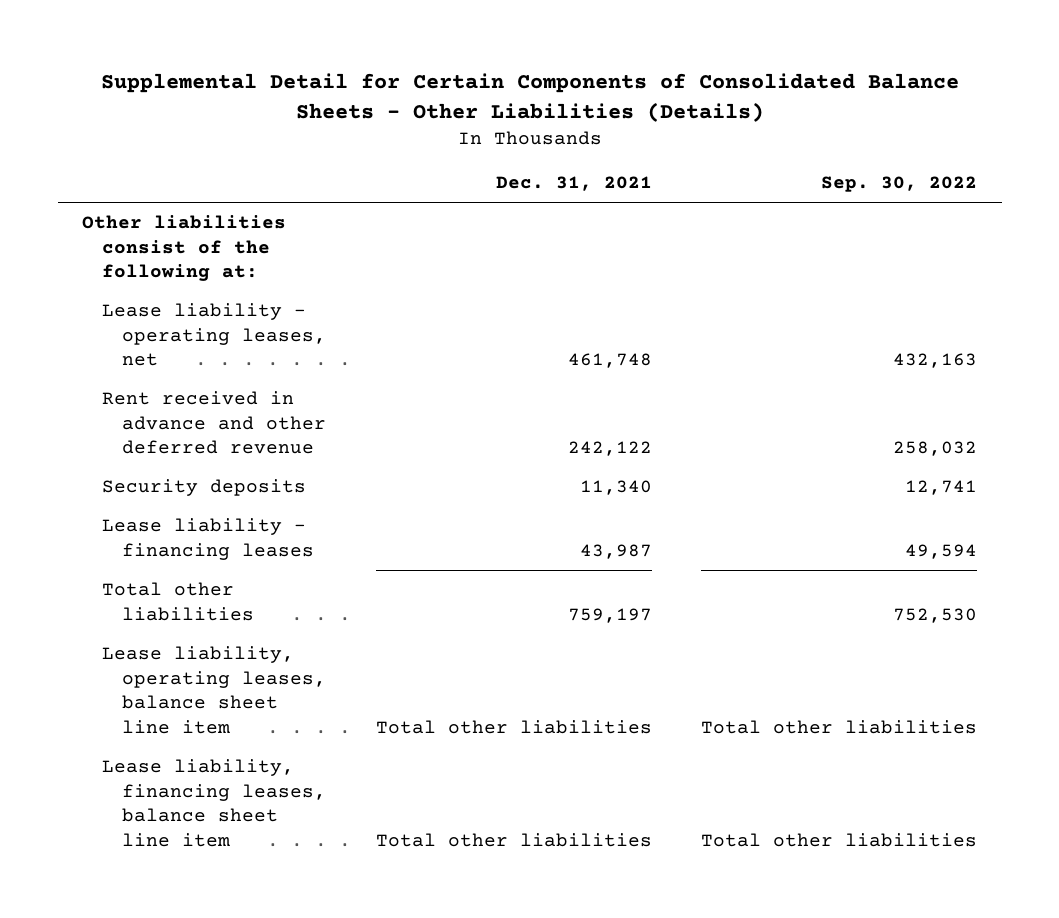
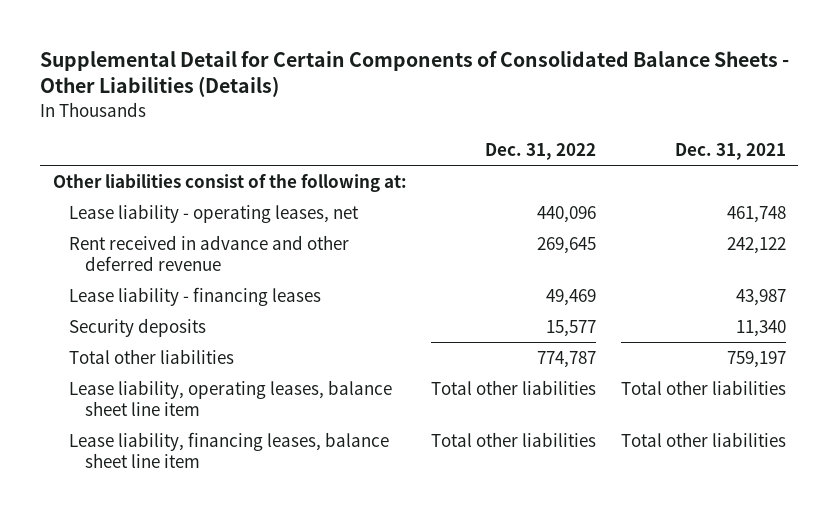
[820,176,977,193] Sep. 30, 2022 -> none
none -> [485,142,597,160] Dec. 31, 2022
[102,479,307,497] Security deposits -> [68,317,206,337] Security deposits

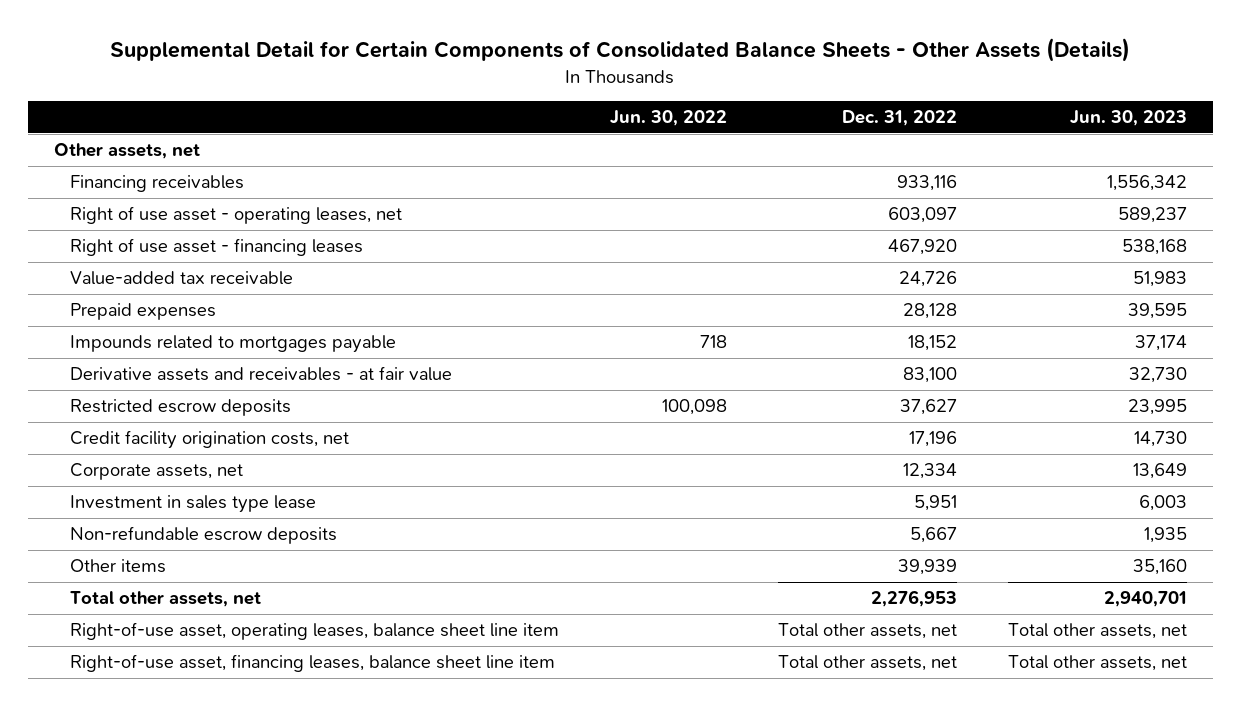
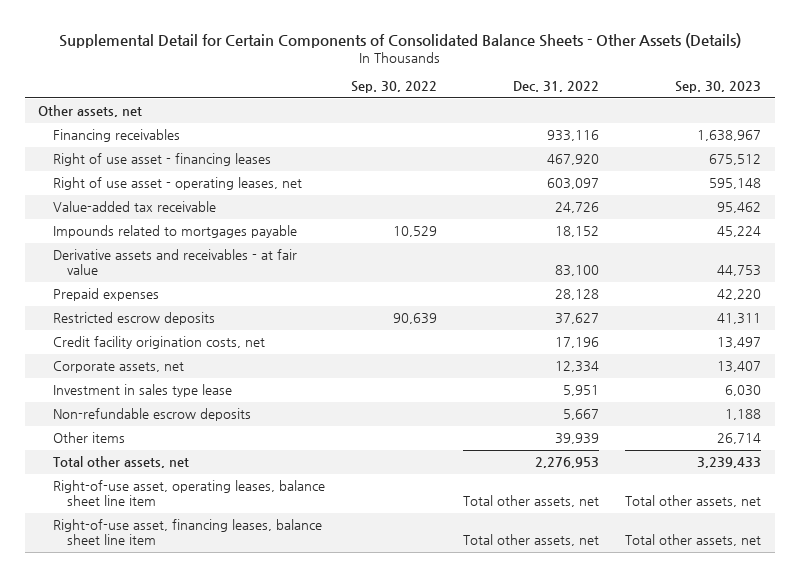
[610,110,728,127] Jun. 30, 2022 -> none
[1070,110,1188,127] Jun. 30, 2023 -> none
none -> [350,81,437,94] Sep. 30, 2022
none -> [675,81,762,94] Sep. 30, 2023
[70,206,403,225] Right of use asset - operating leases, net -> [52,177,302,191] Right of use asset - operating leases, net
[70,303,217,321] Prepaid expenses -> [52,288,159,302] Prepaid expenses

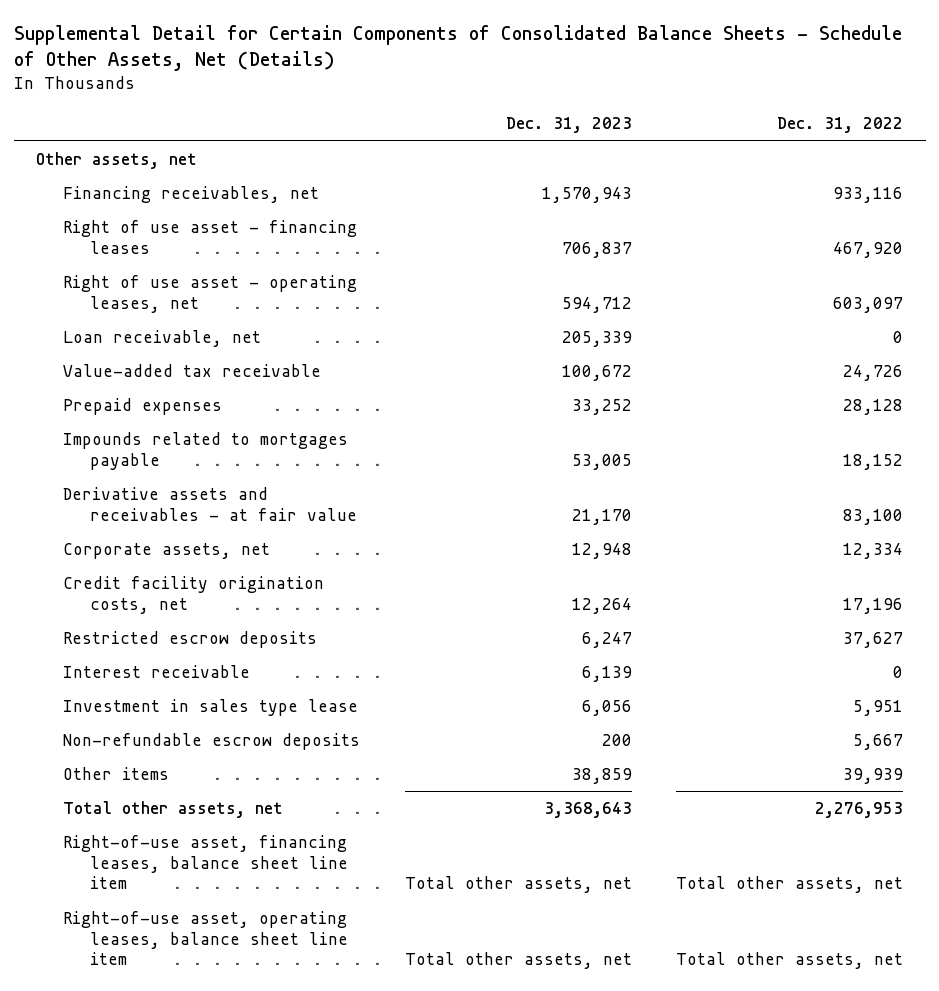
[58,32,741,48] Supplemental Detail for Certain Components of Consolidated Balance Sheets - Other Assets (Details) -> [13,25,902,72] Supplemental Detail for Certain Components of Consolidated Balance Sheets - Schedule of Other Assets, Net (Details)
[350,81,437,94] Sep. 30, 2022 -> none
[675,81,762,94] Sep. 30, 2023 -> none
none -> [505,117,632,134] Dec. 31, 2023
[52,129,180,143] Financing receivables -> [62,185,319,203] Financing receivables, net
none -> [62,329,261,347] Loan receivable, net
[52,288,159,302] Prepaid expenses -> [62,397,222,415] Prepaid expenses
[52,336,265,350] Credit facility origination costs, net -> [62,575,324,614] Credit facility origination costs, net
[52,312,215,326] Restricted escrow deposits -> [62,630,317,648] Restricted escrow deposits
none -> [62,664,250,678] Interest receivable
[52,480,325,507] Right-of-use asset, operating leases, balance sheet line item -> [62,910,348,966] Right-of-use asset, operating leases, balance sheet line item

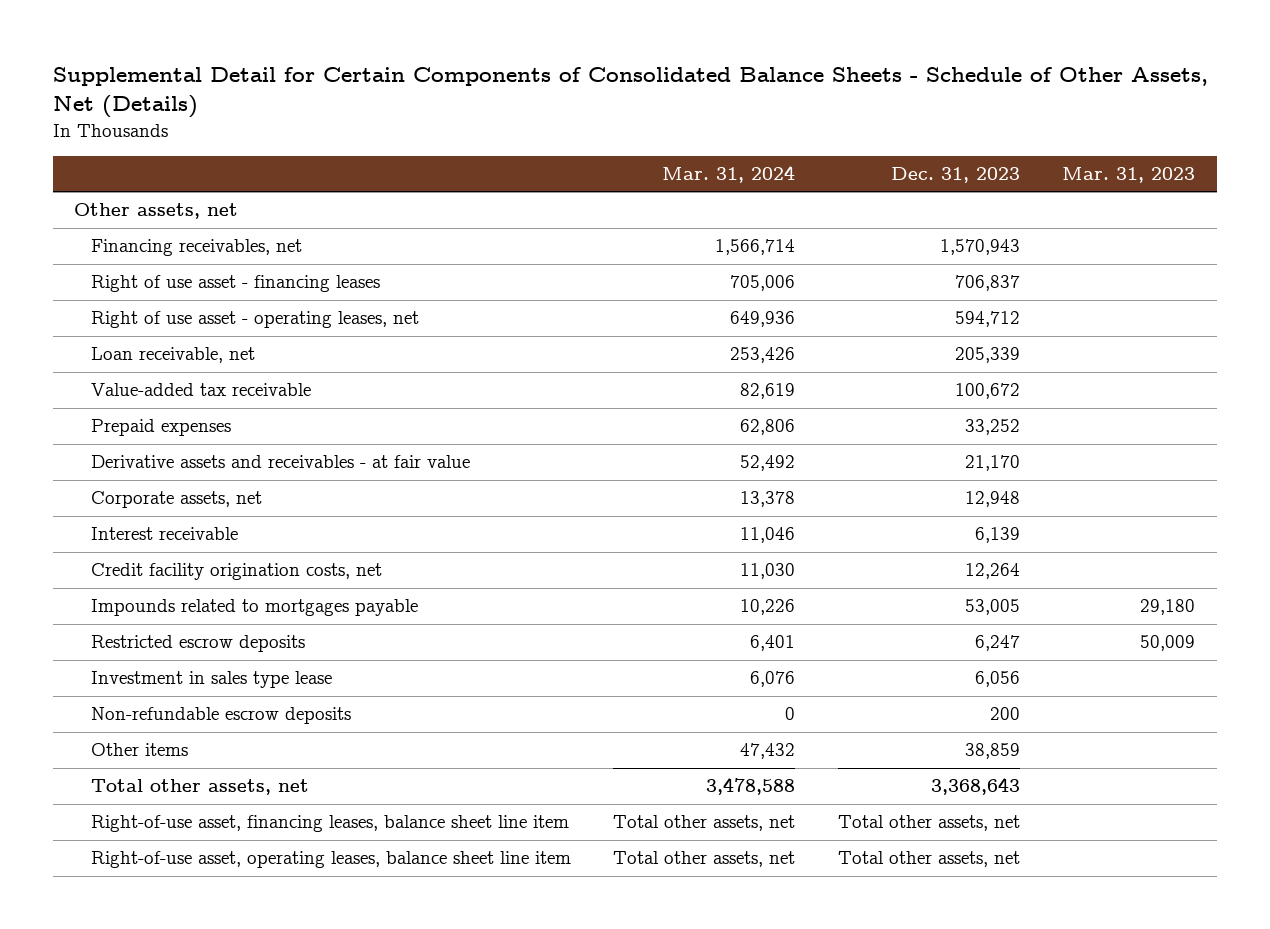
[777,117,904,134] Dec. 31, 2022 -> none
none -> [662,165,796,184] Mar. 31, 2024
none -> [1062,167,1196,184] Mar. 31, 2023
[62,664,250,678] Interest receivable -> [90,527,238,541] Interest receivable
[62,431,348,470] Impounds related to mortgages payable -> [90,599,418,617] Impounds related to mortgages payable

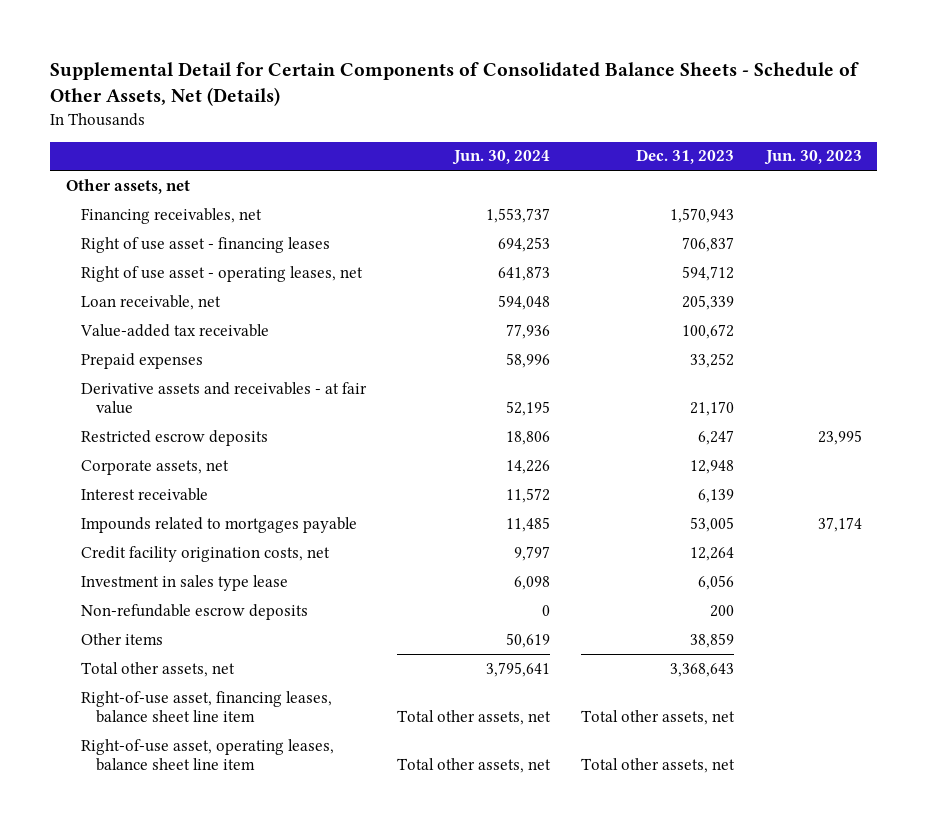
[662,165,796,184] Mar. 31, 2024 -> none
[1062,167,1196,184] Mar. 31, 2023 -> none
none -> [452,150,551,166] Jun. 30, 2024
none -> [763,150,862,166] Jun. 30, 2023
[90,635,305,653] Restricted escrow deposits -> [80,429,268,446] Restricted escrow deposits
[90,563,382,581] Credit facility origination costs, net -> [80,545,330,562] Credit facility origination costs, net

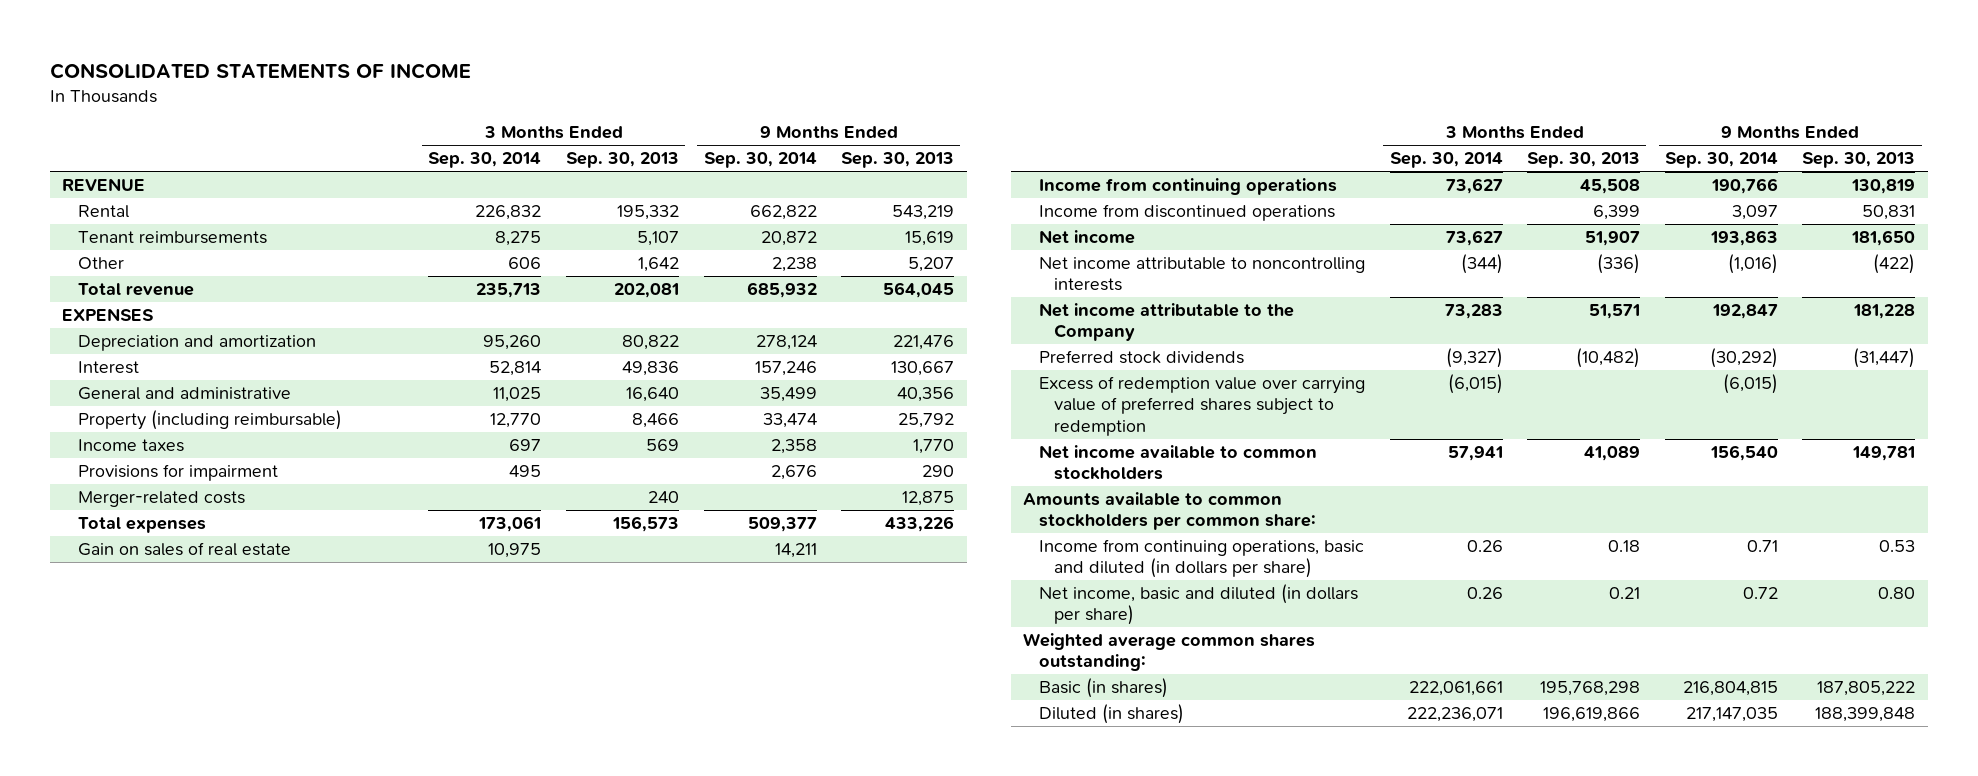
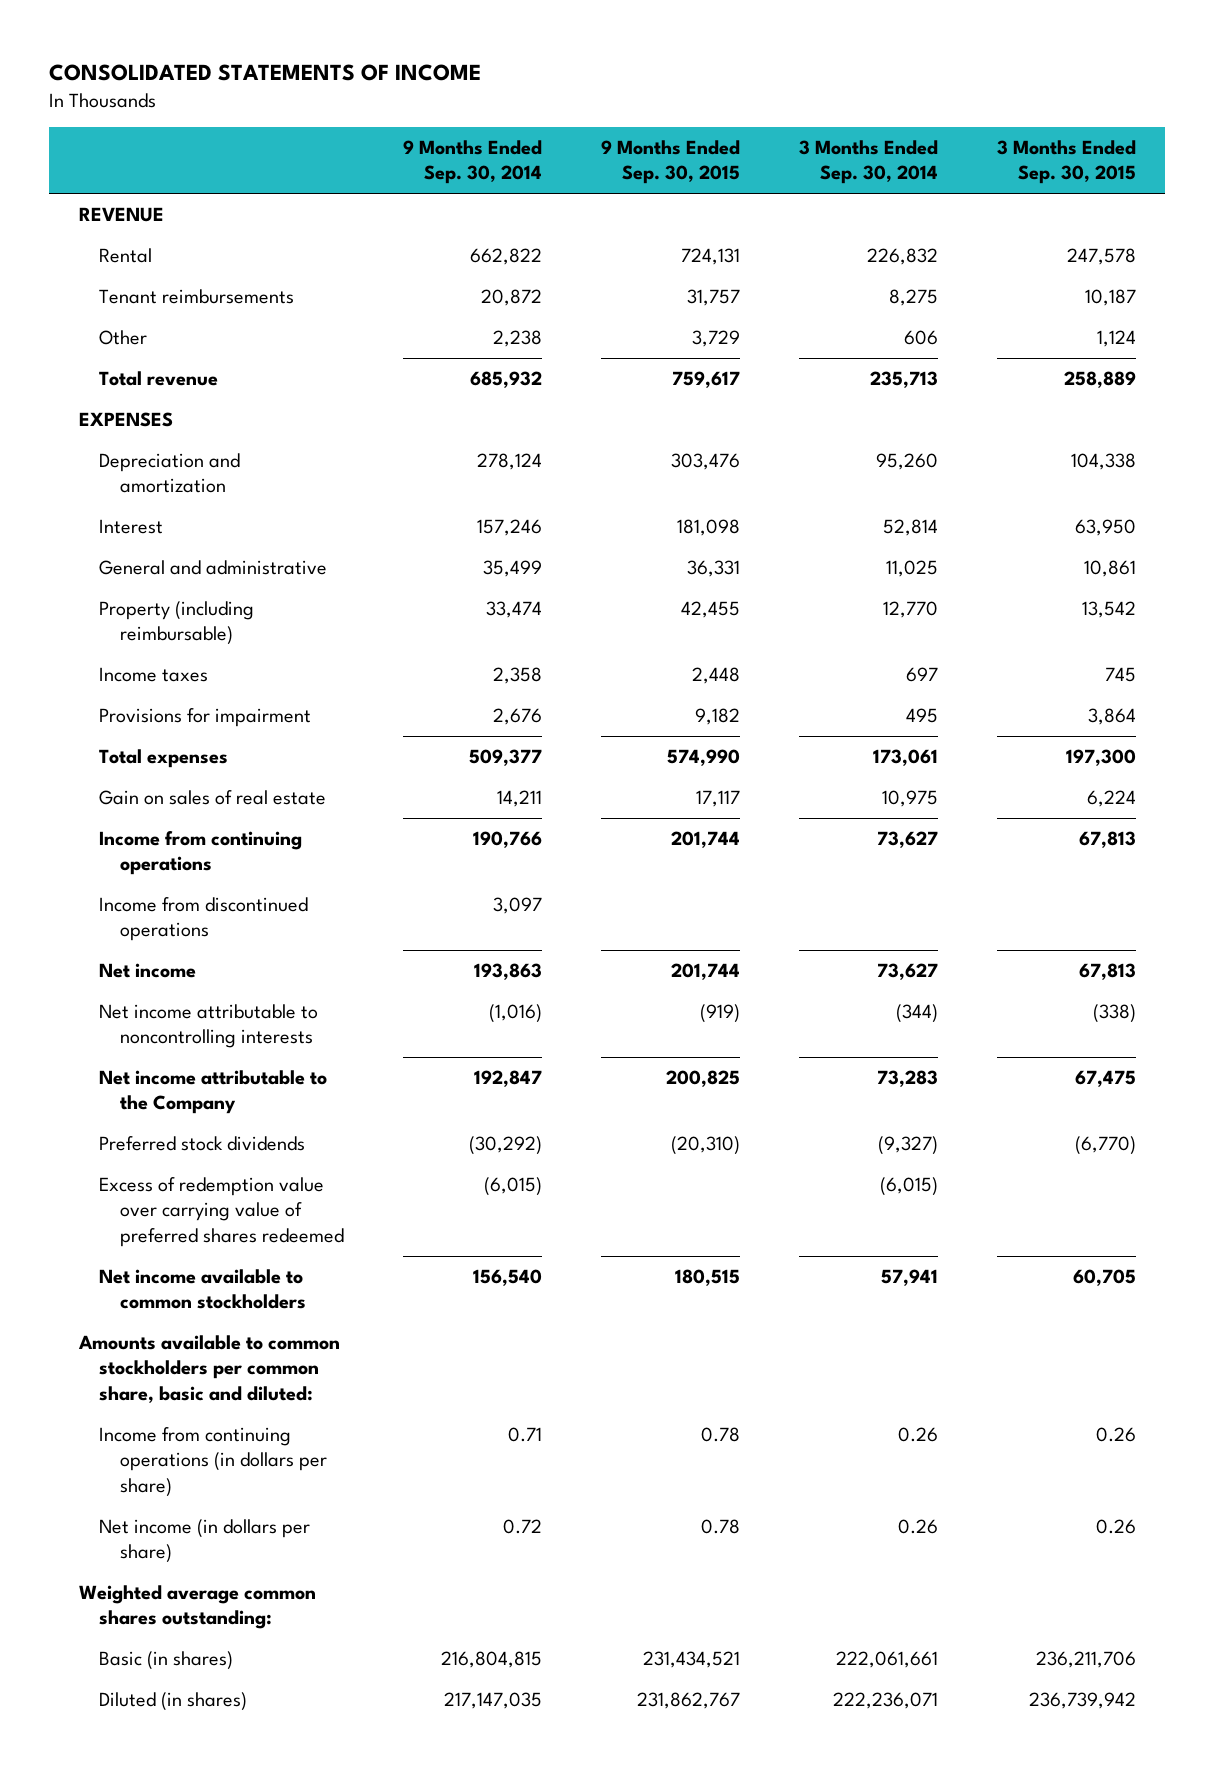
[566,152,680,169] Sep. 30, 2013 -> none
[841,152,955,169] Sep. 30, 2013 -> none
none -> [600,139,740,185] 9 Months Ended Sep. 30, 2015
none -> [996,139,1136,185] 3 Months Ended Sep. 30, 2015
[77,491,245,508] Merger-related costs -> none
[1038,376,1365,436] Excess of redemption value over carrying value of preferred shares subject to redemption -> [99,1177,345,1247] Excess of redemption value over carrying value of preferred shares redeemed
[1023,492,1316,531] Amounts available to common stockholders per common share: -> [77,1335,340,1403] Amounts available to common stockholders per common share, basic and diluted:
[1038,539,1364,579] Income from continuing operations, basic and diluted (in dollars per share) -> [99,1427,328,1497] Income from continuing operations (in dollars per share)
[1038,584,1358,626] Net income, basic and diluted (in dollars per share) -> [99,1519,311,1564] Net income (in dollars per share)

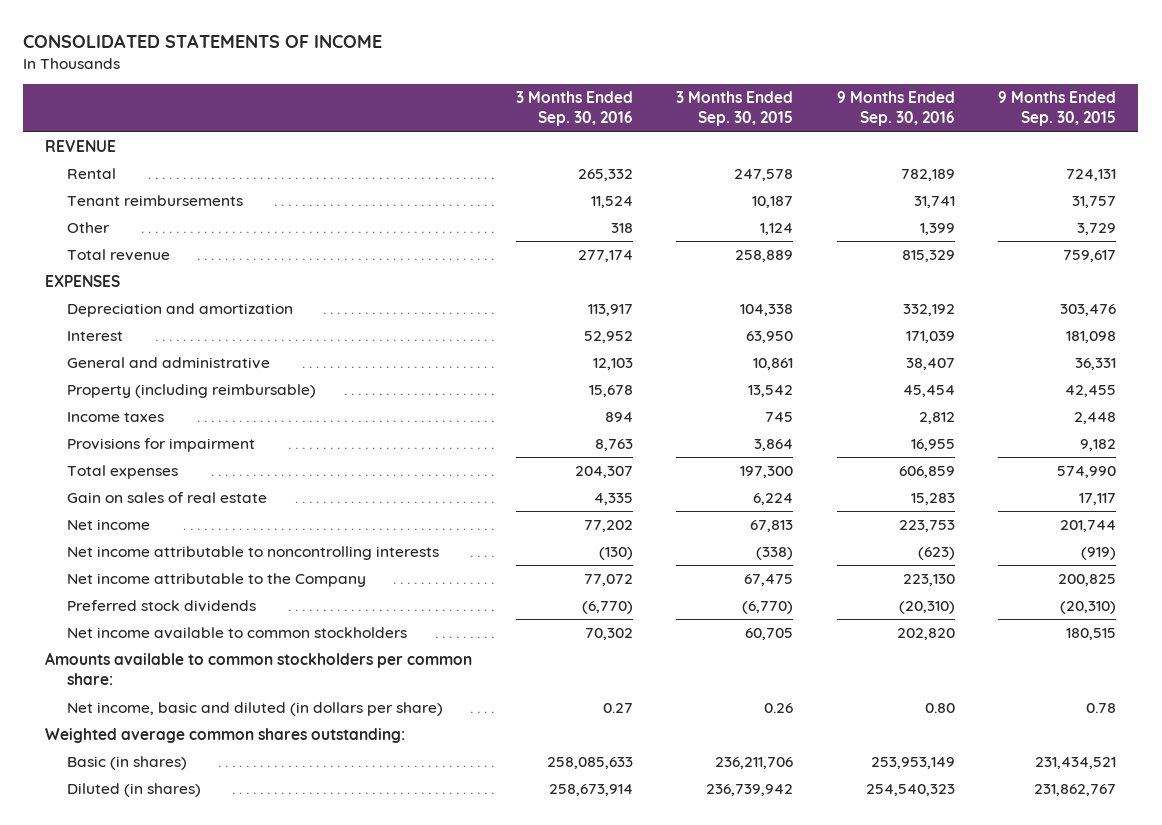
[402,139,542,185] 9 Months Ended Sep. 30, 2014 -> none
[798,139,938,185] 3 Months Ended Sep. 30, 2014 -> none
none -> [515,91,633,127] 3 Months Ended Sep. 30, 2016
none -> [836,91,955,127] 9 Months Ended Sep. 30, 2016
[99,831,303,876] Income from continuing operations -> none
[99,897,309,942] Income from discontinued operations -> none
[99,1177,345,1247] Excess of redemption value over carrying value of preferred shares redeemed -> none
[99,1427,328,1497] Income from continuing operations (in dollars per share) -> none
[77,1335,340,1403] Amounts available to common stockholders per common share, basic and diluted: -> [45,652,473,686] Amounts available to common stockholders per common share:
[99,1519,311,1564] Net income (in dollars per share) -> [67,702,444,717] Net income, basic and diluted (in dollars per share)

